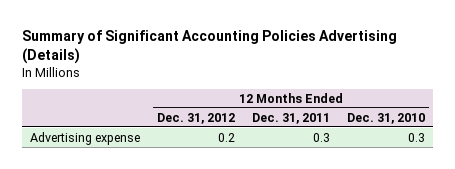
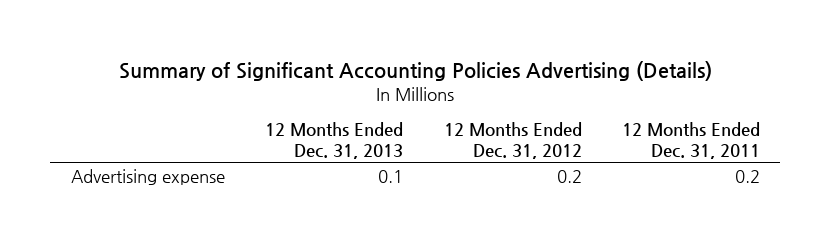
[347,112,426,124] Dec. 31, 2010 -> none
none -> [265,122,404,160] 12 Months Ended Dec. 31, 2013
[313,132,331,142] 0.3 -> [735,170,761,184] 0.2

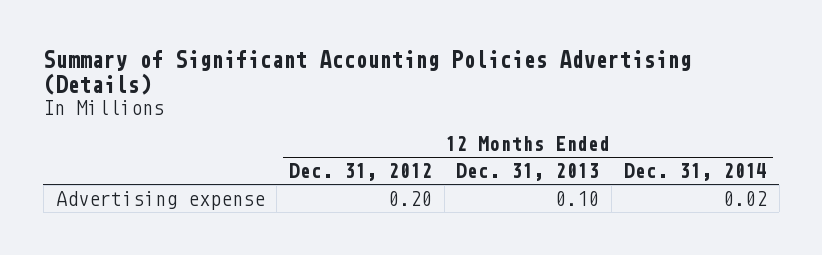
[622,122,761,160] 12 Months Ended Dec. 31, 2011 -> none
none -> [623,163,767,182] Dec. 31, 2014
[378,170,404,184] 0.1 -> [555,190,600,206] 0.10
[556,170,582,184] 0.2 -> [387,190,432,206] 0.20

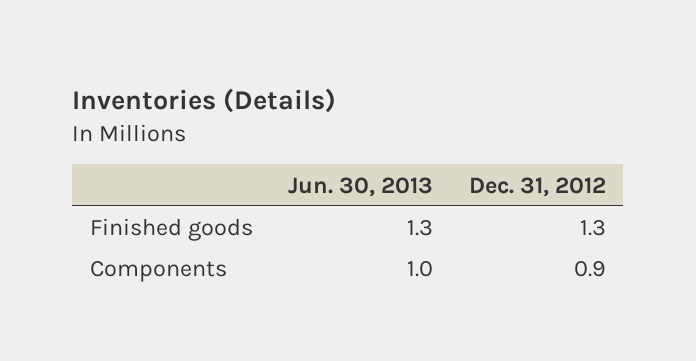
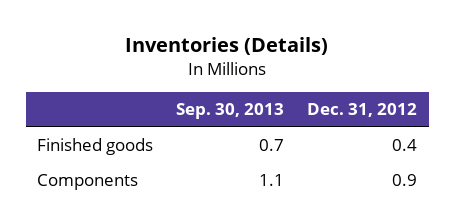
[288,176,434,197] Jun. 30, 2013 -> none
none -> [176,103,285,120] Sep. 30, 2013
[579,220,606,237] 1.3 -> [392,139,418,152] 0.4

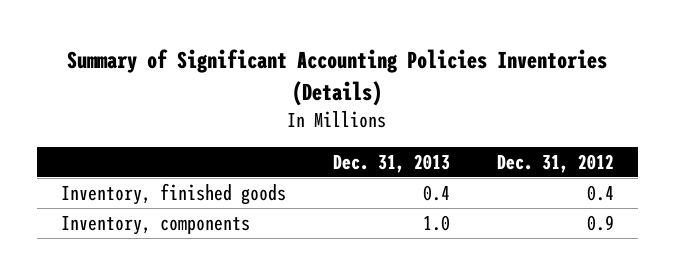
[125,37,329,56] Inventories (Details) -> [67,49,608,106] Summary of Significant Accounting Policies Inventories (Details)
[176,103,285,120] Sep. 30, 2013 -> none
none -> [332,153,450,173] Dec. 31, 2013
[37,138,154,156] Finished goods -> [60,182,286,205] Inventory, finished goods
[37,174,139,191] Components -> [60,215,250,235] Inventory, components

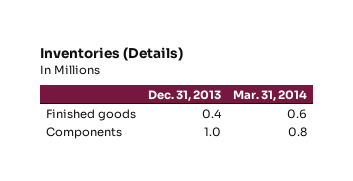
[67,49,608,106] Summary of Significant Accounting Policies Inventories (Details) -> [39,46,183,61] Inventories (Details)
[497,153,615,173] Dec. 31, 2012 -> none
none -> [233,89,308,101] Mar. 31, 2014
[60,182,286,205] Inventory, finished goods -> [45,109,136,122] Finished goods
[60,215,250,235] Inventory, components -> [45,127,122,140] Components

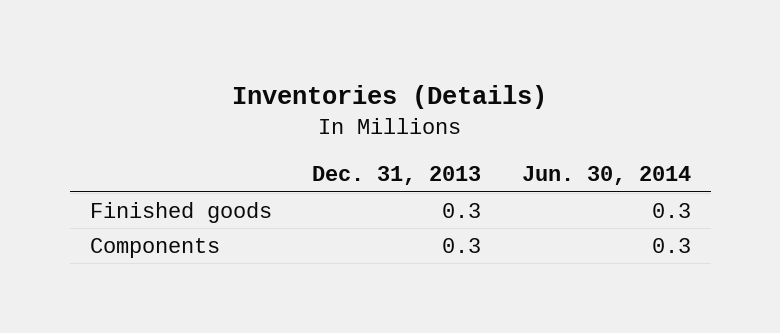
[233,89,308,101] Mar. 31, 2014 -> none
none -> [521,166,691,186] Jun. 30, 2014
[202,109,223,120] 0.4 -> [442,203,482,219] 0.3
[204,127,222,138] 1.0 -> [442,238,482,254] 0.3

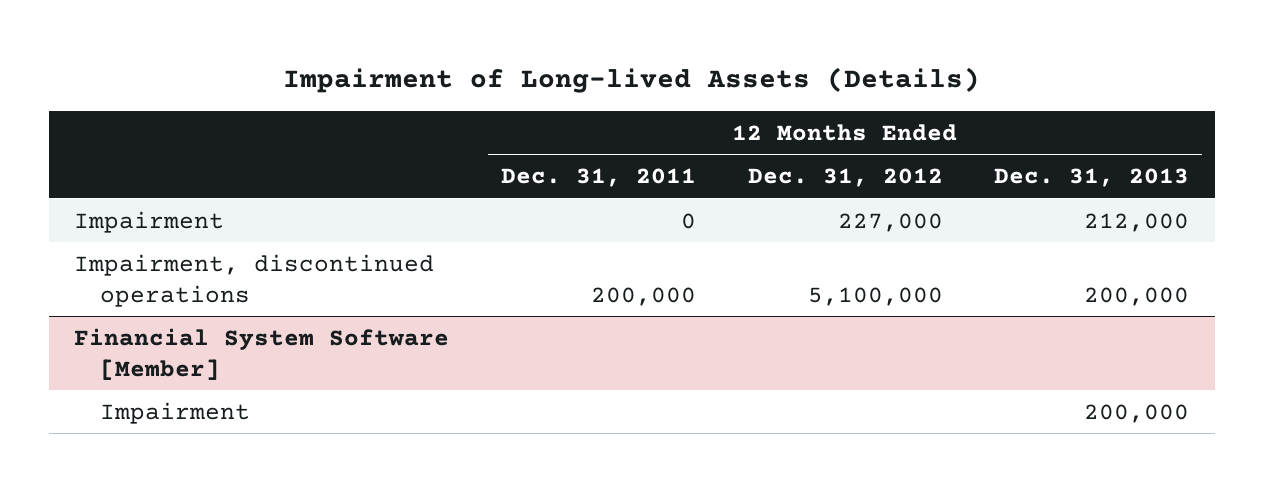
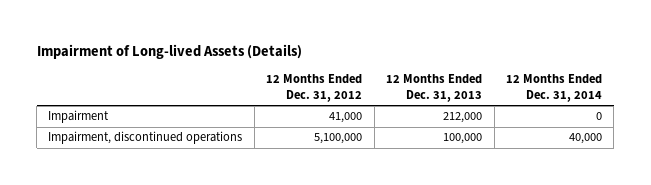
[500,168,696,188] Dec. 31, 2011 -> none
none -> [506,73,603,102] 12 Months Ended Dec. 31, 2014
[74,327,450,380] Financial System Software [Member] -> none
[99,401,250,424] Impairment -> none
[837,212,943,232] 227,000 -> [329,112,363,124] 41,000
[1084,286,1190,306] 200,000 -> [443,133,483,145] 100,000

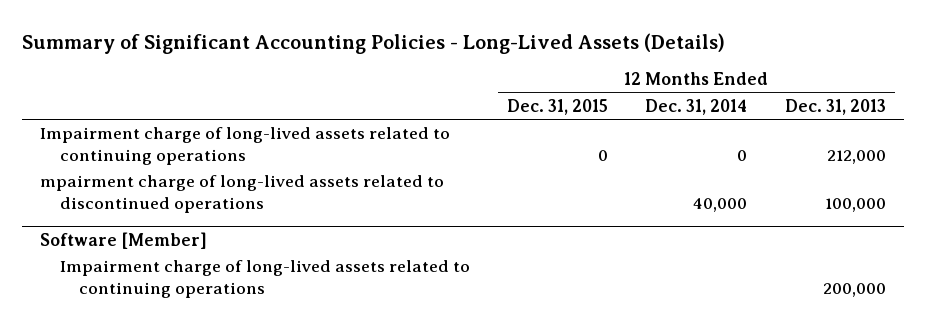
[36,43,302,59] Impairment of Long-lived Assets (Details) -> [21,32,725,54] Summary of Significant Accounting Policies - Long-Lived Assets (Details)
[266,73,363,102] 12 Months Ended Dec. 31, 2012 -> none
none -> [506,98,608,115] Dec. 31, 2015
[48,110,110,124] Impairment -> [40,127,451,165] Impairment charge of long-lived assets related to continuing operations
[48,131,243,145] Impairment, discontinued operations -> [40,175,445,213] mpairment charge of long-lived assets related to discontinued operations
none -> [40,231,208,249] Software [Member]
none -> [59,260,470,298] Impairment charge of long-lived assets related to continuing operations

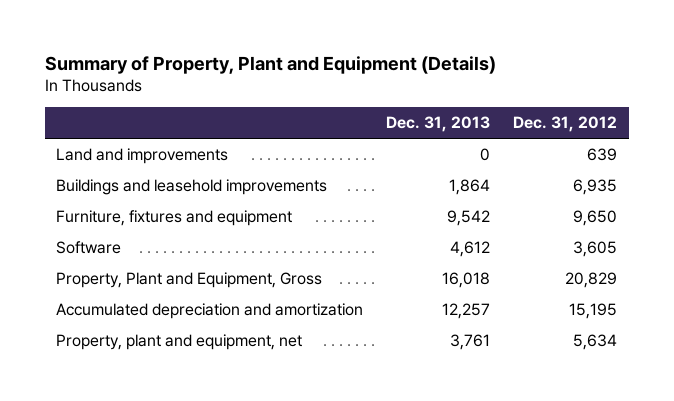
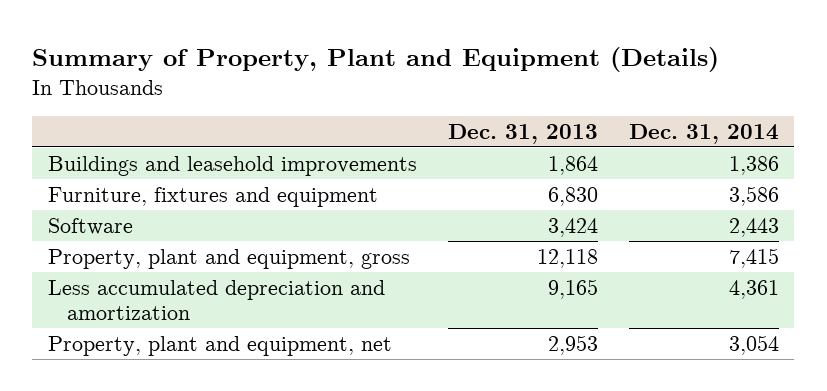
[513,116,618,133] Dec. 31, 2012 -> none
none -> [628,124,779,145] Dec. 31, 2014
[56,148,229,165] Land and improvements -> none
[447,210,491,227] 9,542 -> [547,186,598,206] 6,830
[450,241,491,258] 4,612 -> [547,217,598,237] 3,424
[56,272,323,289] Property, Plant and Equipment, Gross -> [47,248,410,269] Property, plant and equipment, gross
[442,272,491,289] 16,018 -> [536,248,598,268] 12,118
[56,303,364,320] Accumulated depreciation and amortization -> [47,279,385,320] Less accumulated depreciation and amortization
[442,303,491,320] 12,257 -> [547,278,598,299] 9,165
[450,334,491,351] 3,761 -> [547,334,598,355] 2,953

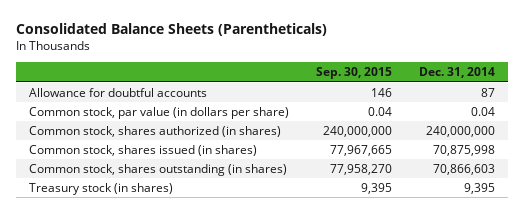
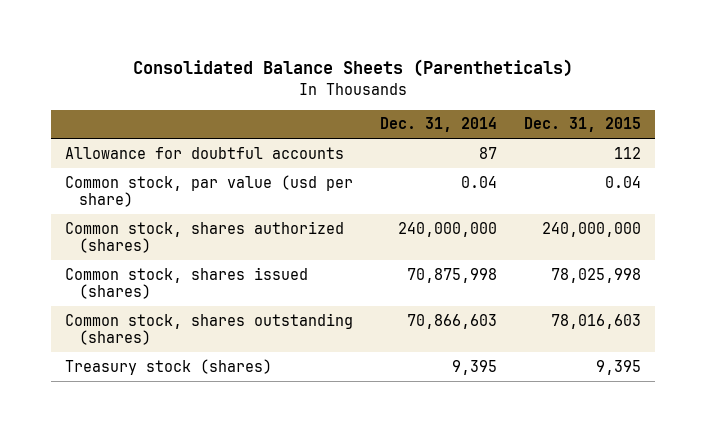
[316,67,393,80] Sep. 30, 2015 -> none
none -> [524,117,642,133] Dec. 31, 2015
[29,106,290,119] Common stock, par value (in dollars per share) -> [64,174,353,208] Common stock, par value (usd per share)
[29,125,282,137] Common stock, shares authorized (in shares) -> [64,220,344,254] Common stock, shares authorized (shares)
[29,144,258,156] Common stock, shares issued (in shares) -> [64,266,308,300] Common stock, shares issued (shares)
[29,163,288,176] Common stock, shares outstanding (in shares) -> [64,312,353,346] Common stock, shares outstanding (shares)
[29,182,174,195] Treasury stock (in shares) -> [64,358,272,375] Treasury stock (shares)

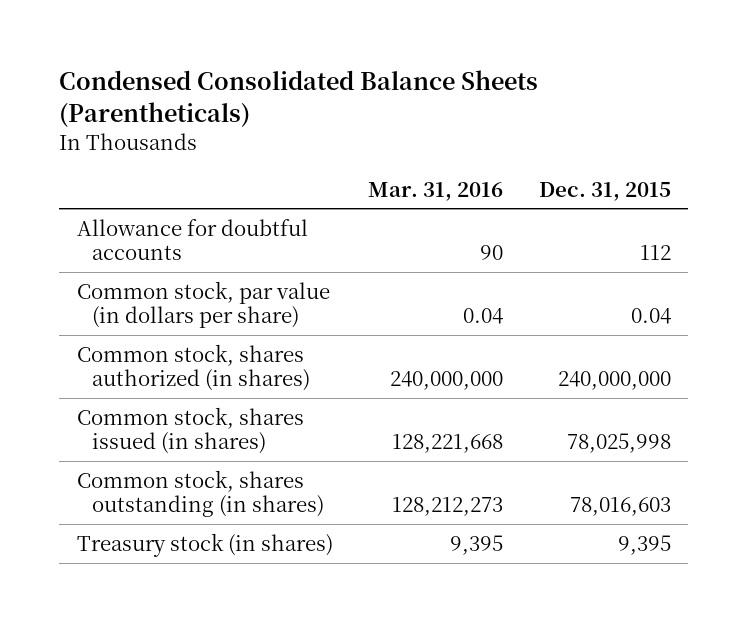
[133,59,574,78] Consolidated Balance Sheets (Parentheticals) -> [58,70,538,128] Condensed Consolidated Balance Sheets (Parentheticals)
[380,117,498,133] Dec. 31, 2014 -> none
none -> [368,181,504,201] Mar. 31, 2016
[64,174,353,208] Common stock, par value (usd per share) -> [76,280,330,328] Common stock, par value (in dollars per share)
[64,220,344,254] Common stock, shares authorized (shares) -> [76,343,310,391] Common stock, shares authorized (in shares)
[64,266,308,300] Common stock, shares issued (shares) -> [76,406,304,454] Common stock, shares issued (in shares)
[64,312,353,346] Common stock, shares outstanding (shares) -> [76,469,324,517] Common stock, shares outstanding (in shares)
[64,358,272,375] Treasury stock (shares) -> [76,532,333,557] Treasury stock (in shares)

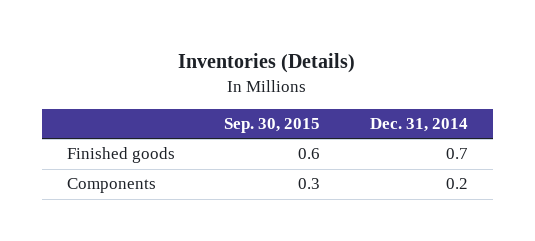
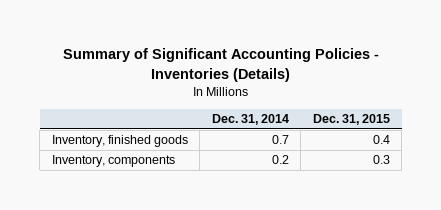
[178,53,356,74] Inventories (Details) -> [62,48,379,83] Summary of Significant Accounting Policies - Inventories (Details)
[224,118,321,134] Sep. 30, 2015 -> none
none -> [312,114,390,126] Dec. 31, 2015
[66,147,175,164] Finished goods -> [51,135,188,148] Inventory, finished goods
[66,178,156,194] Components -> [51,155,175,168] Inventory, components

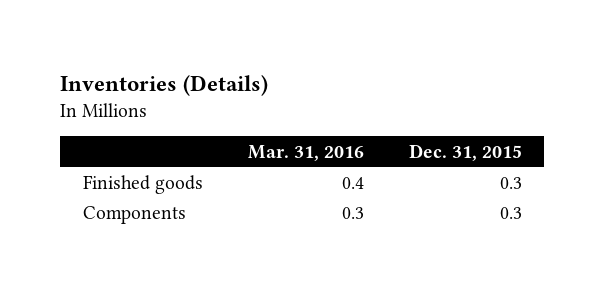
[62,48,379,83] Summary of Significant Accounting Policies - Inventories (Details) -> [60,74,269,96] Inventories (Details)
[211,114,289,126] Dec. 31, 2014 -> none
none -> [247,144,364,161] Mar. 31, 2016
[51,135,188,148] Inventory, finished goods -> [82,175,203,195] Finished goods
[372,135,390,145] 0.4 -> [499,177,522,190] 0.3
[51,155,175,168] Inventory, components -> [82,206,186,225] Components

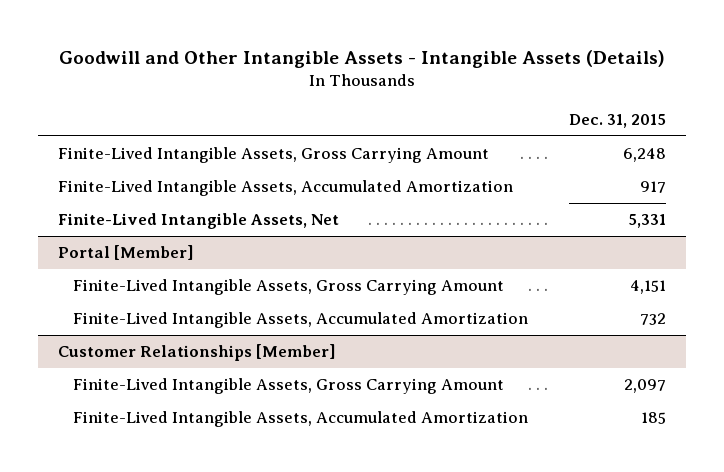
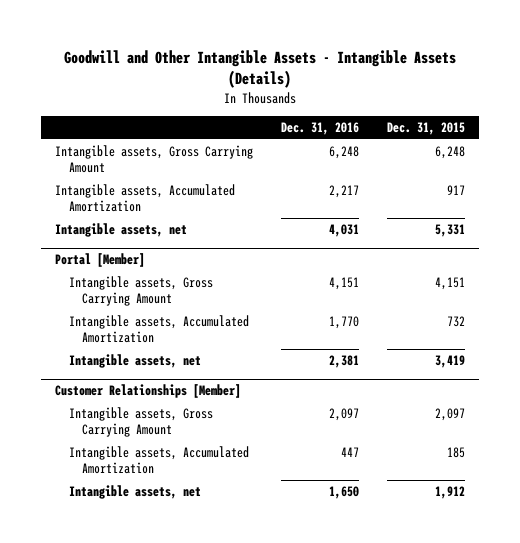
none -> [281,122,360,136] Dec. 31, 2016
[58,147,490,164] Finite-Lived Intangible Assets, Gross Carrying Amount -> [55,145,254,174] Intangible assets, Gross Carrying Amount
[58,180,514,197] Finite-Lived Intangible Assets, Accumulated Amortization -> [55,184,236,213] Intangible assets, Accumulated Amortization
[58,213,340,230] Finite-Lived Intangible Assets, Net -> [55,223,188,238] Intangible assets, net
[73,279,505,296] Finite-Lived Intangible Assets, Gross Carrying Amount -> [68,276,213,307] Intangible assets, Gross Carrying Amount
[73,312,529,329] Finite-Lived Intangible Assets, Accumulated Amortization -> [68,315,249,344] Intangible assets, Accumulated Amortization
none -> [68,354,201,369] Intangible assets, net
[73,378,505,395] Finite-Lived Intangible Assets, Gross Carrying Amount -> [68,407,213,438] Intangible assets, Gross Carrying Amount
[73,411,529,428] Finite-Lived Intangible Assets, Accumulated Amortization -> [68,446,249,475] Intangible assets, Accumulated Amortization
none -> [68,485,201,500] Intangible assets, net

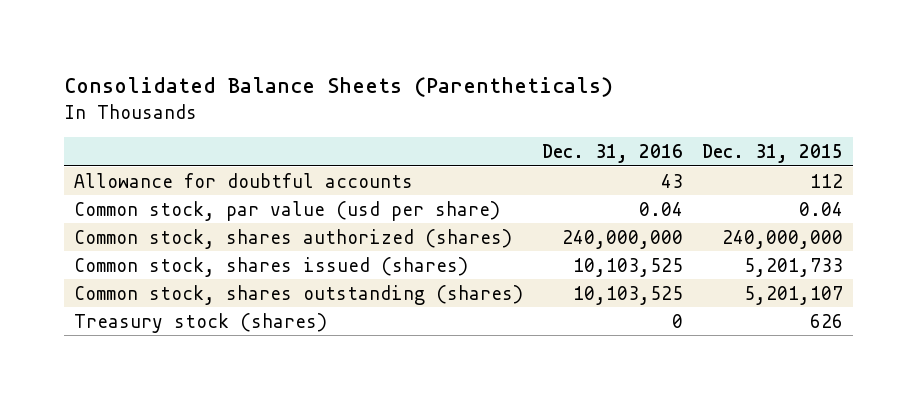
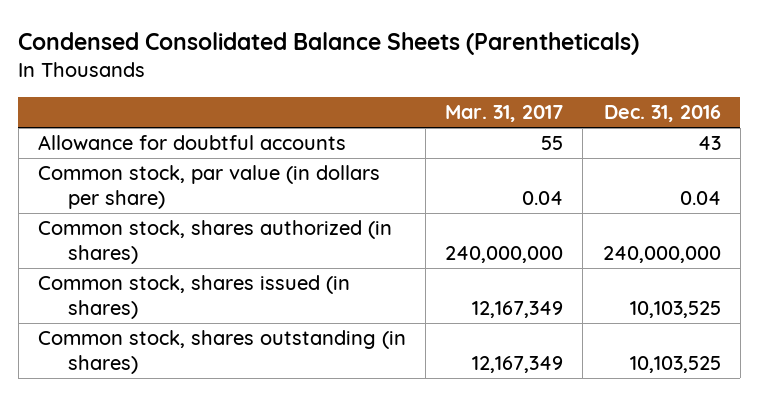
[64,77,614,98] Consolidated Balance Sheets (Parentheticals) -> [18,31,640,55] Condensed Consolidated Balance Sheets (Parentheticals)
[702,144,844,164] Dec. 31, 2015 -> none
none -> [445,105,564,123] Mar. 31, 2017
[73,312,327,333] Treasury stock (shares) -> none
[73,200,500,221] Common stock, par value (usd per share) -> [38,165,381,209] Common stock, par value (in dollars per share)
[73,228,512,249] Common stock, shares authorized (shares) -> [38,220,393,264] Common stock, shares authorized (in shares)
[73,256,468,277] Common stock, shares issued (shares) -> [38,275,351,319] Common stock, shares issued (in shares)
[73,284,523,305] Common stock, shares outstanding (shares) -> [38,330,407,374] Common stock, shares outstanding (in shares)

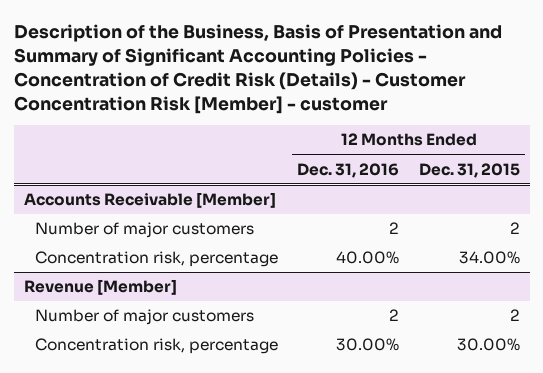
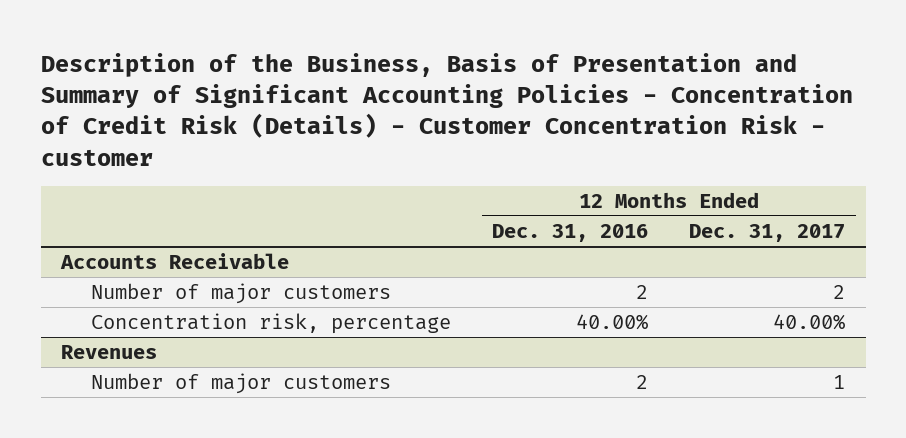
[13,23,502,114] Description of the Business, Basis of Presentation and Summary of Significant Accounting Policies - Concentration of Credit Risk (Details) - Customer Concentration Risk [Member] - customer -> [40,52,853,166] Description of the Business, Basis of Presentation and Summary of Significant Accounting Policies - Concentration of Credit Risk (Details) - Customer Concentration Risk - customer
[418,162,520,178] Dec. 31, 2015 -> none
none -> [689,224,846,243] Dec. 31, 2017
[23,192,276,209] Accounts Receivable [Member] -> [60,253,290,270] Accounts Receivable
[23,279,177,296] Revenue [Member] -> [61,345,158,360] Revenues
[34,338,278,355] Concentration risk, percentage -> none

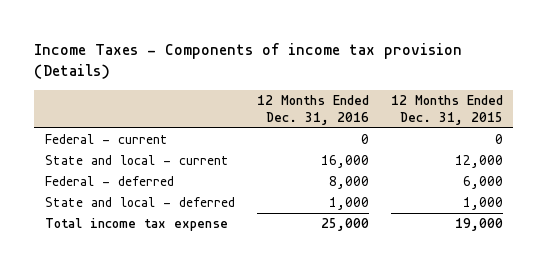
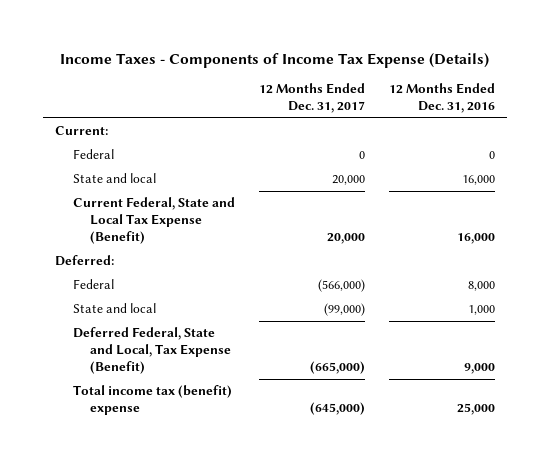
[33,43,462,80] Income Taxes - Components of income tax provision (Details) -> [59,52,489,68] Income Taxes - Components of Income Tax Expense (Details)
[390,95,503,125] 12 Months Ended Dec. 31, 2015 -> none
none -> [258,83,365,114] 12 Months Ended Dec. 31, 2017
none -> [54,126,108,136] Current:
[44,134,168,145] Federal - current -> [72,149,114,160] Federal
[44,155,229,166] State and local - current -> [72,173,156,184] State and local
none -> [72,197,235,245] Current Federal, State and Local Tax Expense (Benefit)
none -> [54,255,114,267] Deferred:
[44,176,174,187] Federal - deferred -> [72,279,114,290] Federal
[44,197,235,208] State and local - deferred -> [72,303,156,314] State and local
none -> [72,327,232,375] Deferred Federal, State and Local, Tax Expense (Benefit)
[44,218,228,232] Total income tax expense -> [72,385,232,416] Total income tax (benefit) expense

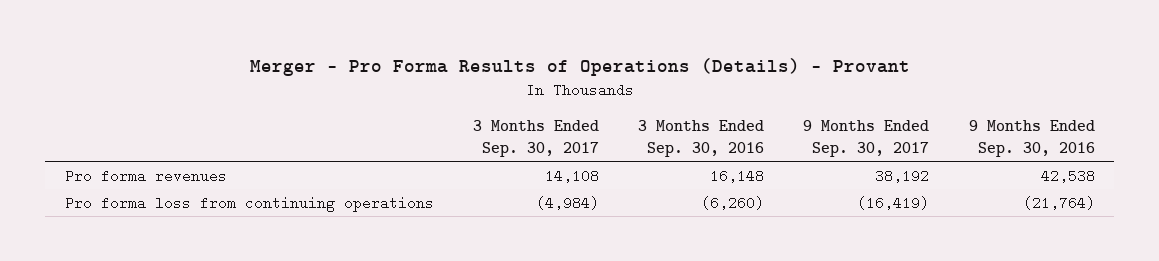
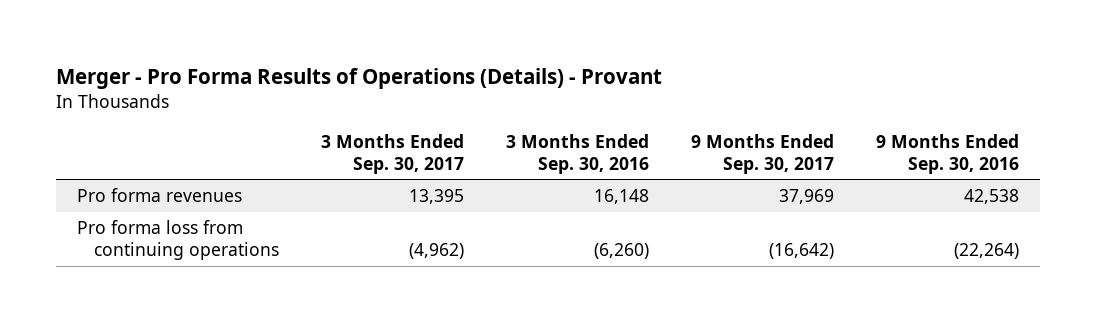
[544,168,599,183] 14,108 -> [408,189,464,205] 13,395
[875,168,930,183] 38,192 -> [779,189,835,205] 37,969
[535,195,599,210] (4,984) -> [408,243,464,260] (4,962)
[857,195,930,210] (16,419) -> [769,243,835,260] (16,642)
[1022,195,1095,210] (21,764) -> [954,243,1020,260] (22,264)

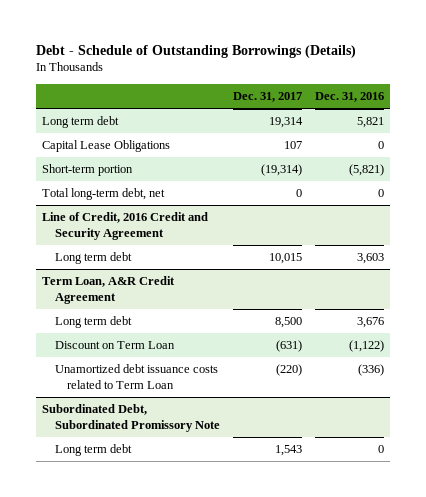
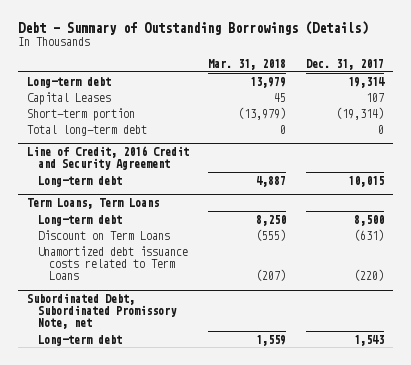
[35,44,356,58] Debt - Schedule of Outstanding Borrowings (Details) -> [17,20,368,35] Debt - Summary of Outstanding Borrowings (Details)
[314,92,384,103] Dec. 31, 2016 -> none
none -> [208,58,287,70] Mar. 31, 2018
[42,116,120,129] Long term debt -> [27,76,112,88] Long-term debt
[42,140,171,153] Capital Lease Obligations -> [27,91,112,105] Capital Leases
[42,188,166,201] Total long-term debt, net -> [27,124,148,136] Total long-term debt
[42,276,176,305] Term Loan, A&R Credit Agreement -> none
[54,252,132,265] Long term debt -> [38,175,123,187] Long-term debt
none -> [27,197,160,209] Term Loans, Term Loans
[54,316,132,329] Long term debt -> [38,214,123,226] Long-term debt
[54,341,175,350] Discount on Term Loan -> [38,229,171,240] Discount on Term Loans
[54,364,218,390] Unamortized debt issuance costs related to Term Loan -> [38,245,189,281] Unamortized debt issuance costs related to Term Loans
[42,404,220,433] Subordinated Debt, Subordinated Promissory Note -> [27,292,178,330] Subordinated Debt, Subordinated Promissory Note, net
[54,444,132,457] Long term debt -> [38,334,123,346] Long-term debt

